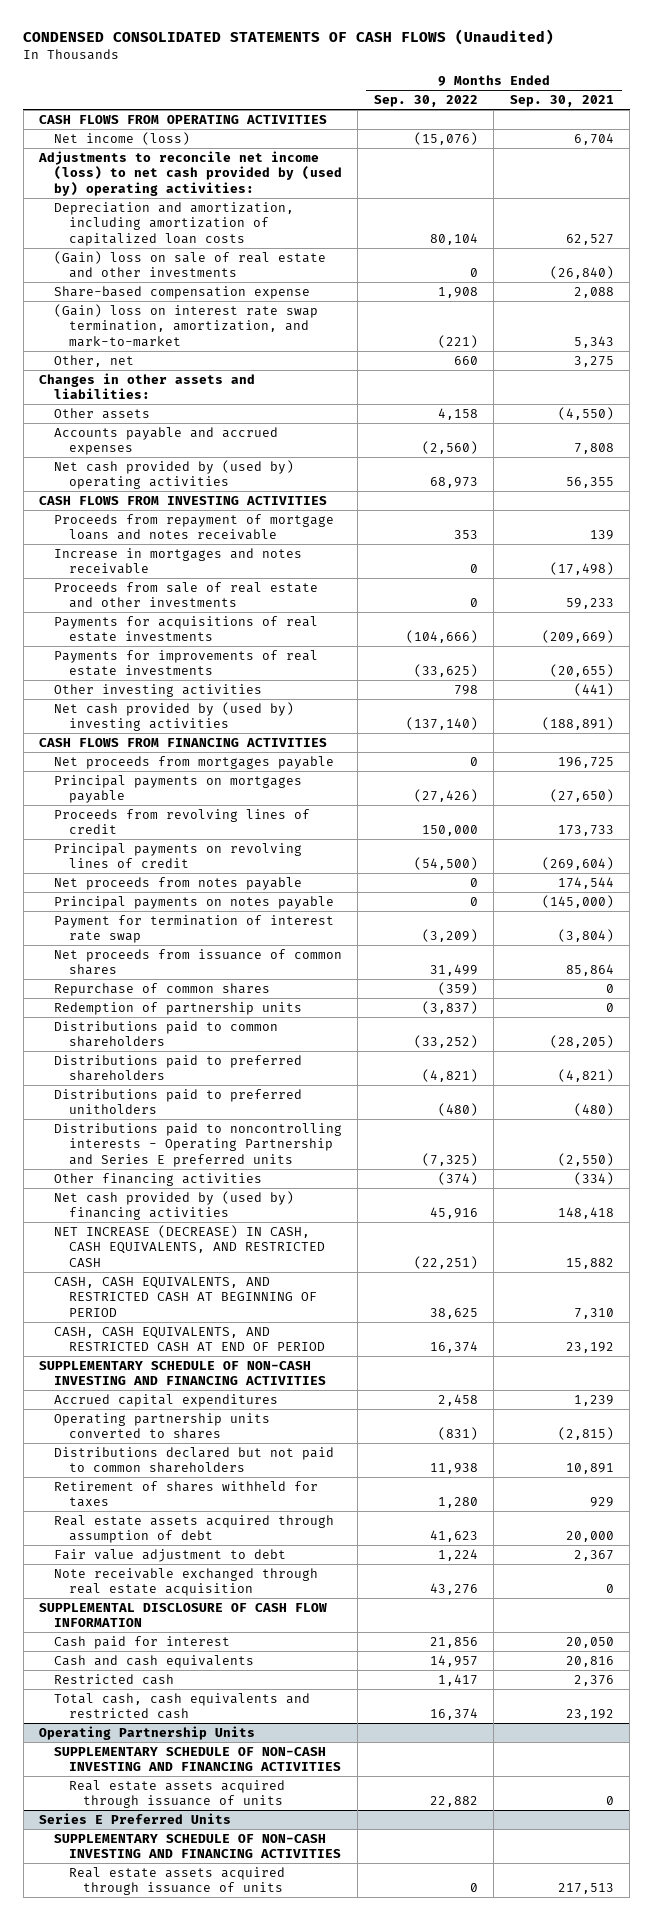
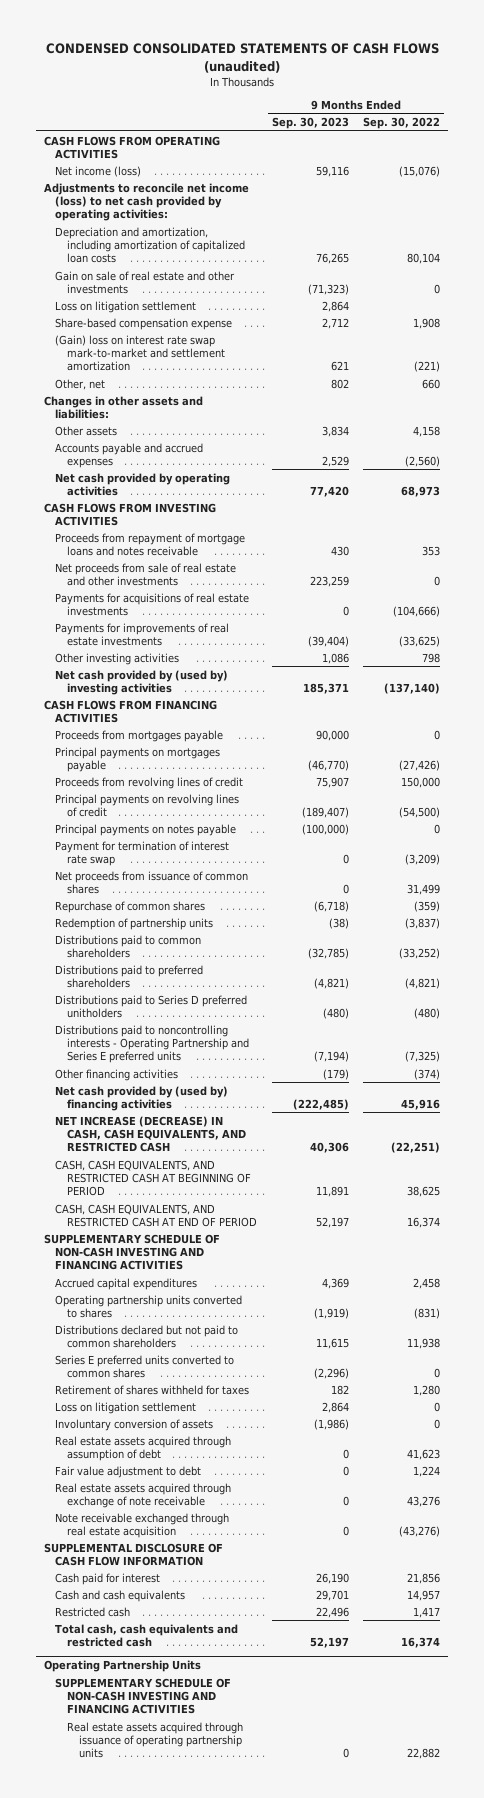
[23,29,555,46] CONDENSED CONSOLIDATED STATEMENTS OF CASH FLOWS (Unaudited) -> [45,43,439,73] CONDENSED CONSOLIDATED STATEMENTS OF CASH FLOWS (unaudited)
[509,95,614,108] Sep. 30, 2021 -> none
none -> [271,117,349,130] Sep. 30, 2023
[38,150,342,196] Adjustments to reconcile net income (loss) to net cash provided by (used by) operating activities: -> [43,182,249,222] Adjustments to reconcile net income (loss) to net cash provided by operating activities:
[53,250,326,279] (Gain) loss on sale of real estate and other investments -> [55,270,236,294] Gain on sale of real estate and other investments
none -> [55,300,197,313] Loss on litigation settlement
[53,303,318,347] (Gain) loss on interest rate swap termination, amortization, and mark-to-market -> [55,334,226,372] (Gain) loss on interest rate swap mark-to-market and settlement amortization
[53,459,294,490] Net cash provided by (used by) operating activities -> [55,472,231,496] Net cash provided by operating activities
[53,547,302,575] Increase in mortgages and notes receivable -> none
[53,581,318,609] Proceeds from sale of real estate and other investments -> [55,562,237,586] Net proceeds from sale of real estate and other investments
[53,755,334,769] Net proceeds from mortgages payable -> [55,729,224,742] Proceeds from mortgages payable
[53,876,302,890] Net proceeds from notes payable -> none
[53,1088,302,1115] Distributions paid to preferred unitholders -> [55,994,248,1018] Distributions paid to Series D preferred unitholders
none -> [55,1354,235,1378] Series E preferred units converted to common shares
none -> [55,1401,197,1414] Loss on litigation settlement
none -> [55,1418,214,1431] Involuntary conversion of assets
none -> [55,1482,232,1508] Real estate assets acquired through exchange of note receivable
[429,1583,478,1596] 43,276 -> [399,1525,441,1537] (43,276)
[39,1812,232,1824] Series E Preferred Units -> none
[53,1833,341,1859] SUPPLEMENTARY SCHEDULE OF NON-CASH INVESTING AND FINANCING ACTIVITIES -> none
[68,1866,285,1896] Real estate assets acquired through issuance of units -> none
[68,1779,285,1809] Real estate assets acquired through issuance of units -> [67,1721,244,1759] Real estate assets acquired through issuance of operating partnership units

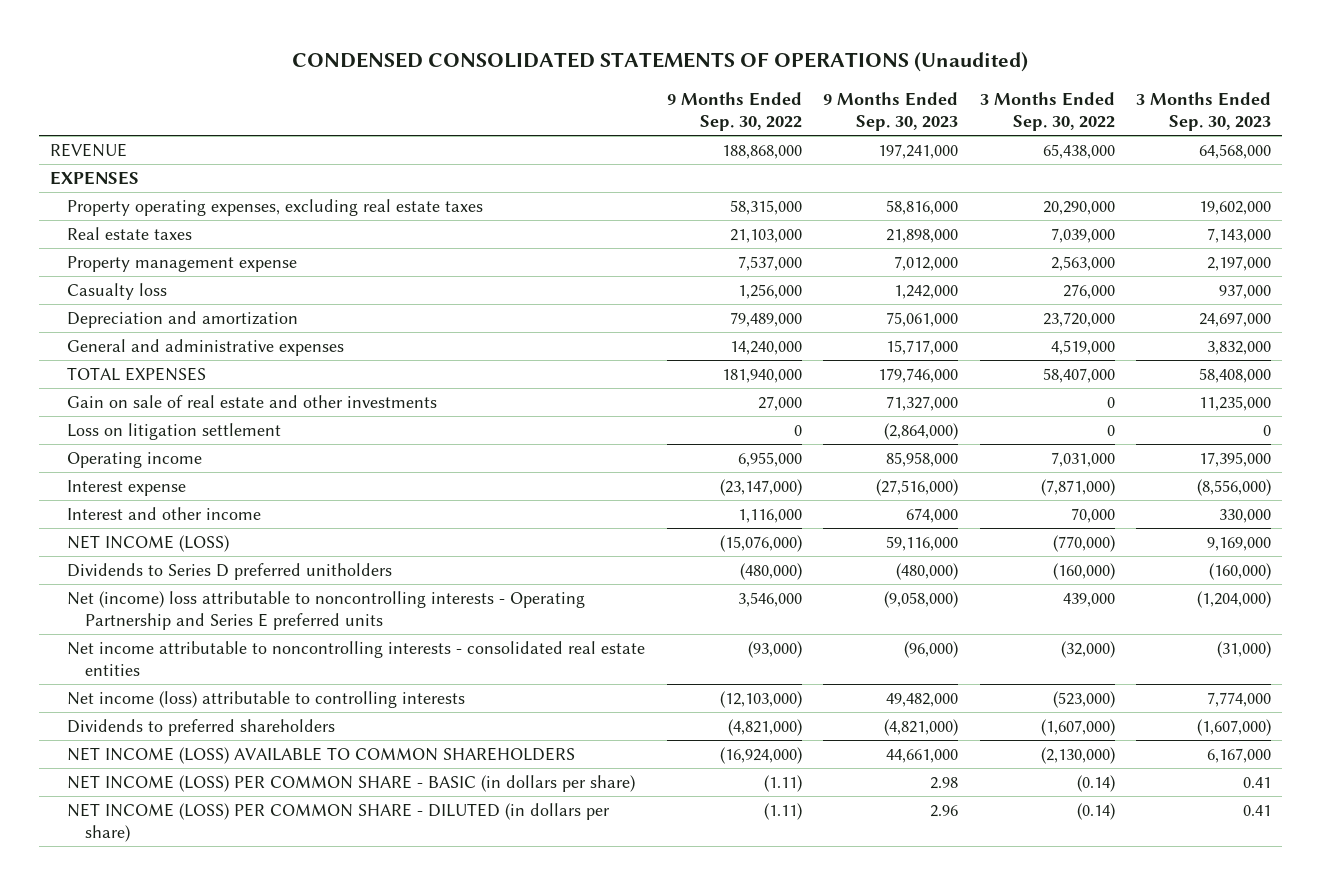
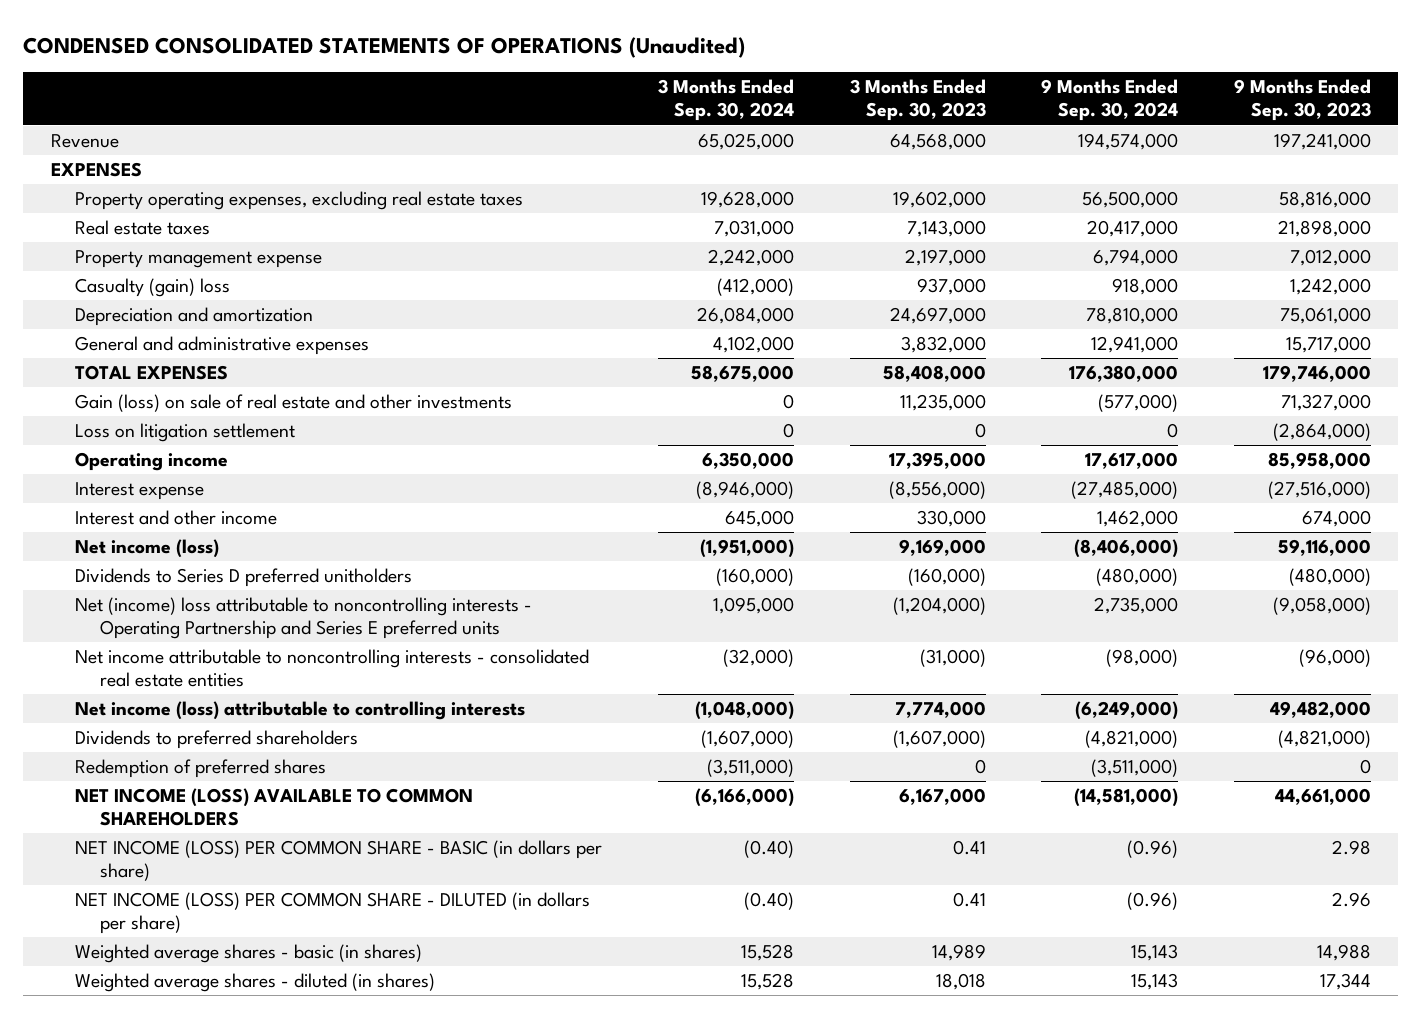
[666,92,802,132] 9 Months Ended Sep. 30, 2022 -> none
[979,92,1115,132] 3 Months Ended Sep. 30, 2022 -> none
none -> [657,79,794,122] 3 Months Ended Sep. 30, 2024
none -> [1041,79,1179,122] 9 Months Ended Sep. 30, 2024
[49,142,127,157] REVENUE -> [50,134,119,149] Revenue
[67,282,168,300] Casualty loss -> [75,278,231,298] Casualty (gain) loss
[67,394,438,408] Gain on sale of real estate and other investments -> [75,394,513,413] Gain (loss) on sale of real estate and other investments
[67,534,230,552] NET INCOME (LOSS) -> [75,539,220,559] Net income (loss)
none -> [75,759,327,779] Redemption of preferred shares
none -> [75,944,423,964] Weighted average shares - basic (in shares)
none -> [75,973,436,993] Weighted average shares - diluted (in shares)

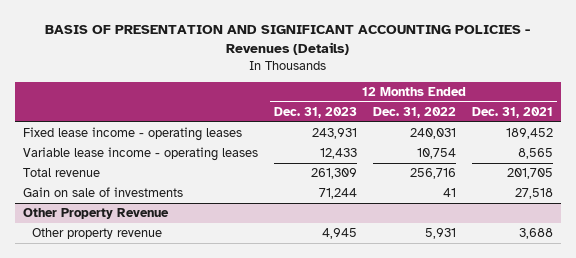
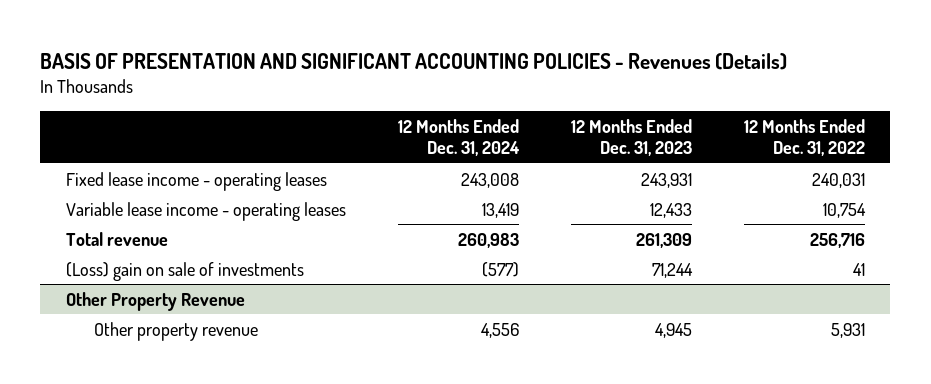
[472,107,554,119] Dec. 31, 2021 -> none
none -> [398,118,521,157] 12 Months Ended Dec. 31, 2024
[22,187,183,198] Gain on sale of investments -> [66,261,305,281] (Loss) gain on sale of investments

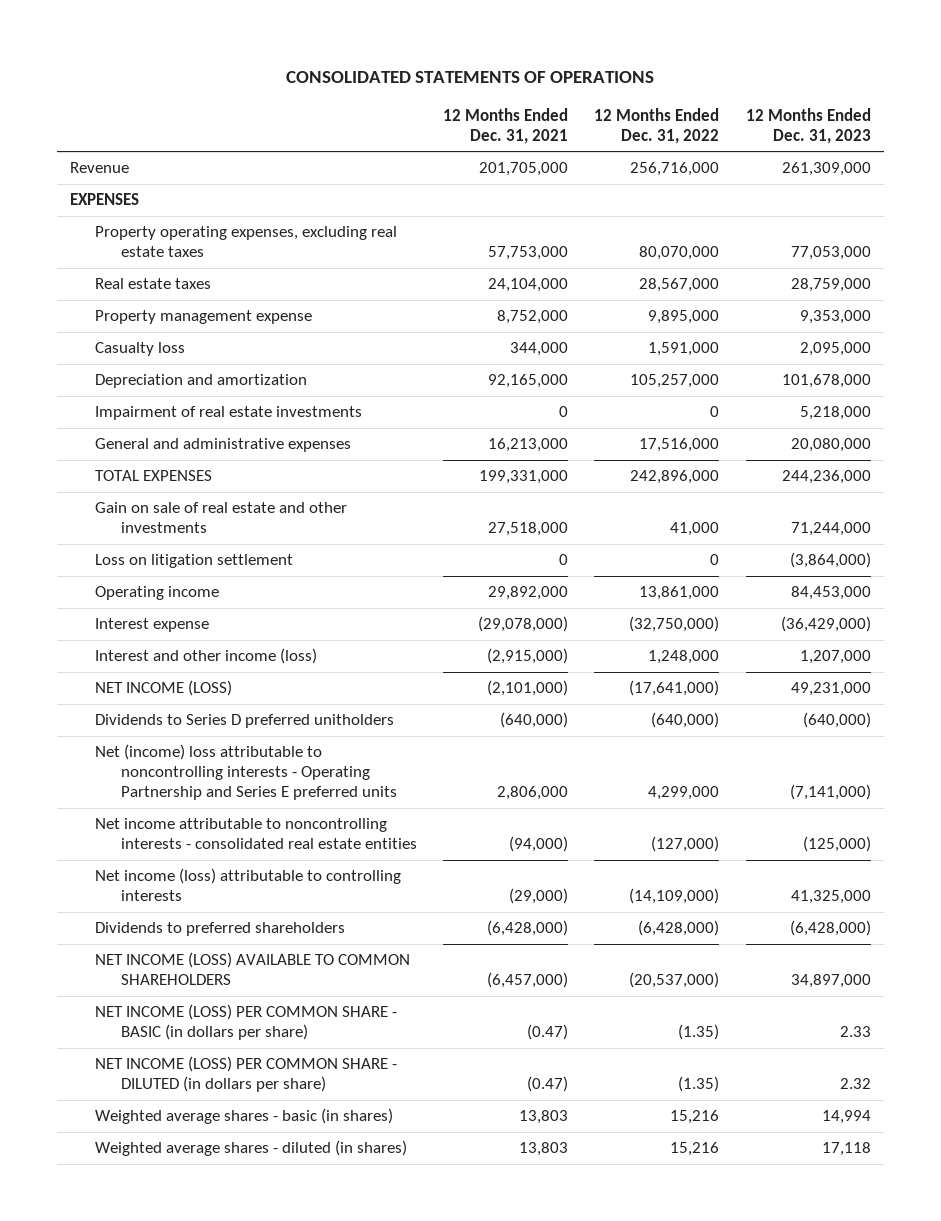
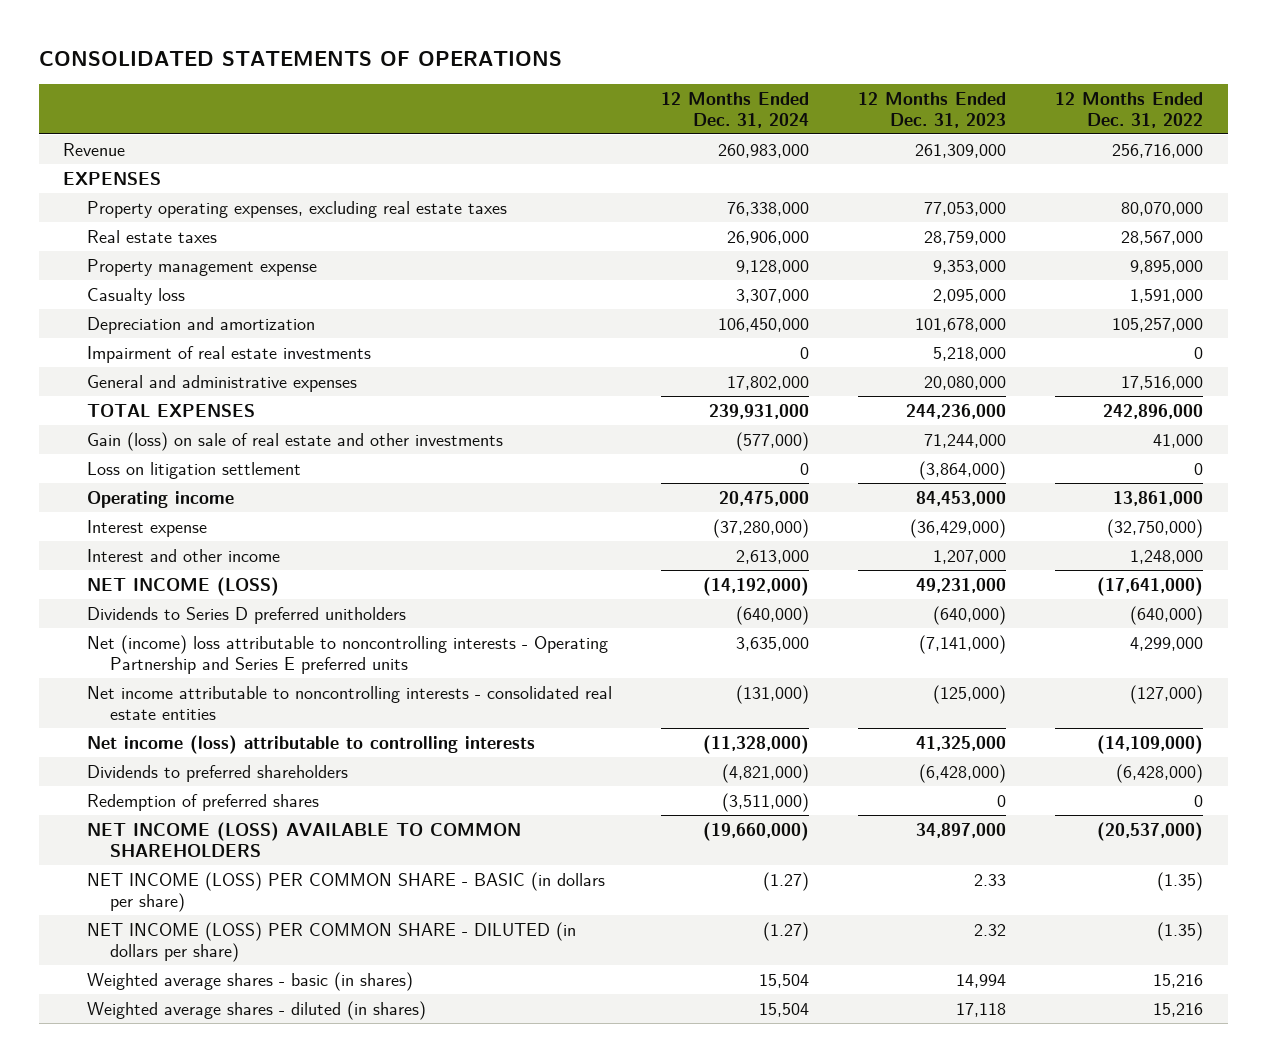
[443,107,569,144] 12 Months Ended Dec. 31, 2021 -> none
none -> [660,91,809,128] 12 Months Ended Dec. 31, 2024
[95,502,348,534] Gain on sale of real estate and other investments -> [86,431,503,451] Gain (loss) on sale of real estate and other investments
[95,648,318,665] Interest and other income (loss) -> [86,548,280,562] Interest and other income
none -> [86,793,319,811] Redemption of preferred shares

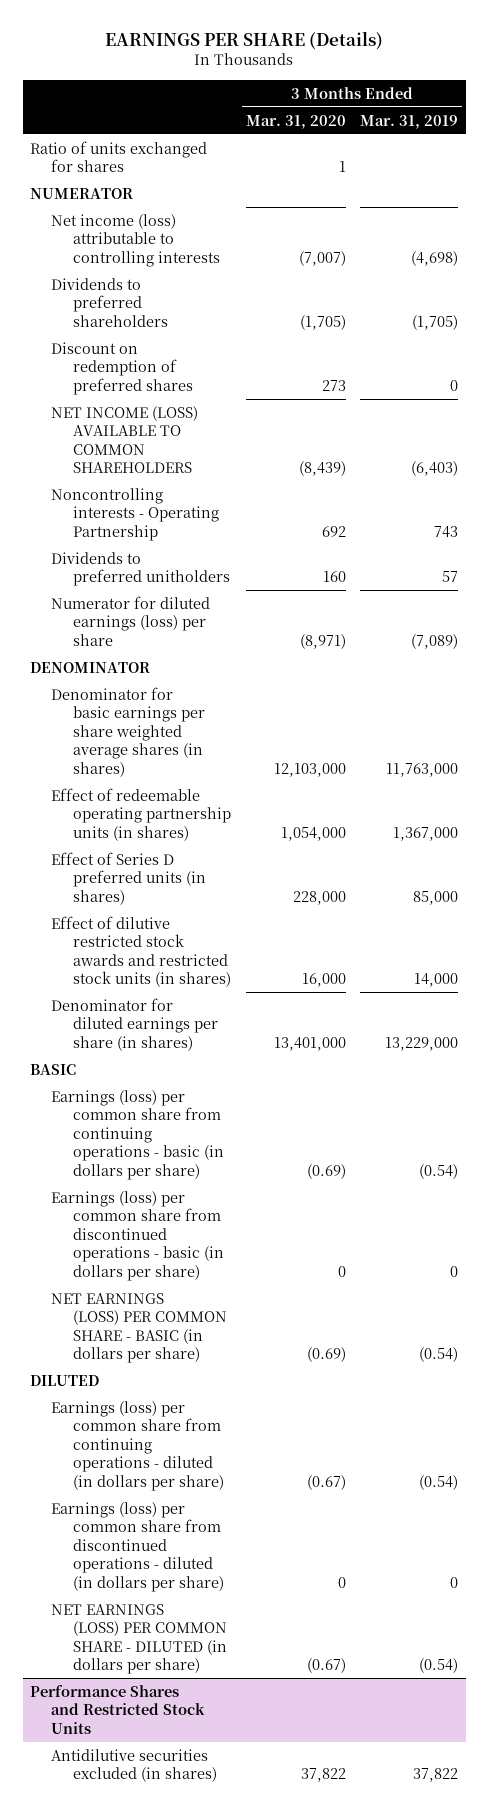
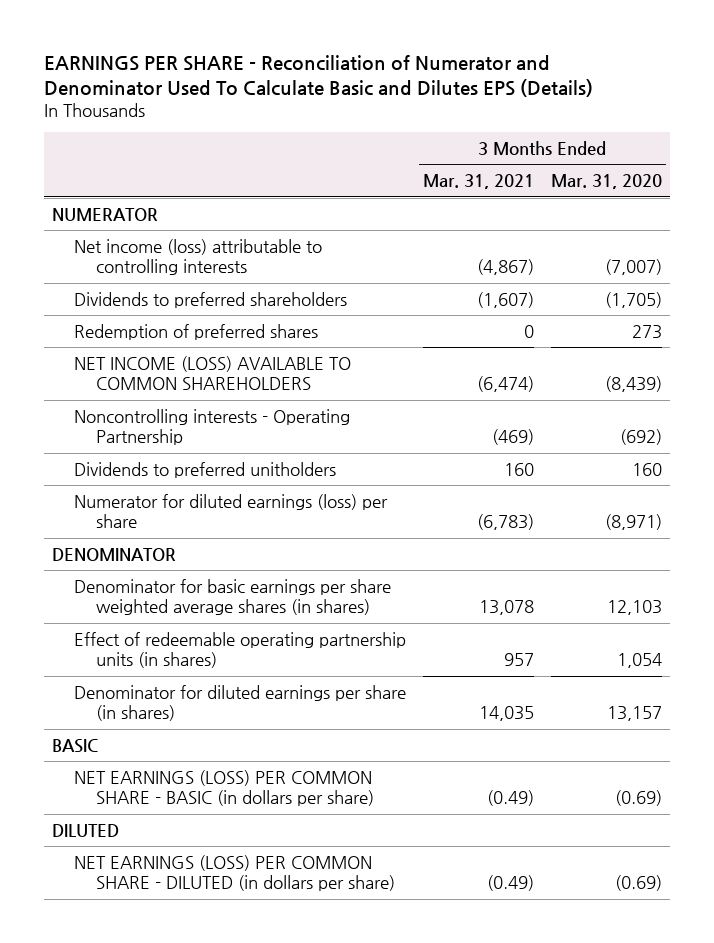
[105,30,384,50] EARNINGS PER SHARE (Details) -> [43,54,593,98] EARNINGS PER SHARE - Reconciliation of Numerator and Denominator Used To Calculate Basic and Dilutes EPS (Details)
[360,114,459,129] Mar. 31, 2019 -> none
none -> [422,174,534,190] Mar. 31, 2021
[30,140,208,173] Ratio of units exchanged for shares -> none
[51,341,193,395] Discount on redemption of preferred shares -> [73,323,318,340] Redemption of preferred shares
[321,525,346,537] 692 -> [619,429,662,446] (692)
[51,851,206,905] Effect of Series D preferred units (in shares) -> none
[51,915,231,988] Effect of dilutive restricted stock awards and restricted stock units (in shares) -> none
[273,762,346,777] 12,103,000 -> [606,600,662,616] 12,103
[280,826,346,841] 1,054,000 -> [616,653,662,669] 1,054
[273,1036,346,1051] 13,401,000 -> [606,706,662,722] 13,157
[51,1089,224,1180] Earnings (loss) per common share from continuing operations - basic (in dollars per share) -> none
[51,1190,224,1281] Earnings (loss) per common share from discontinued operations - basic (in dollars per share) -> none
[51,1400,224,1491] Earnings (loss) per common share from continuing operations - diluted (in dollars per share) -> none
[51,1501,224,1592] Earnings (loss) per common share from discontinued operations - diluted (in dollars per share) -> none
[30,1684,206,1734] Performance Shares and Restricted Stock Units -> none
[51,1748,217,1783] Antidilutive securities excluded (in shares) -> none
[306,1658,346,1674] (0.67) -> [614,875,662,892] (0.69)

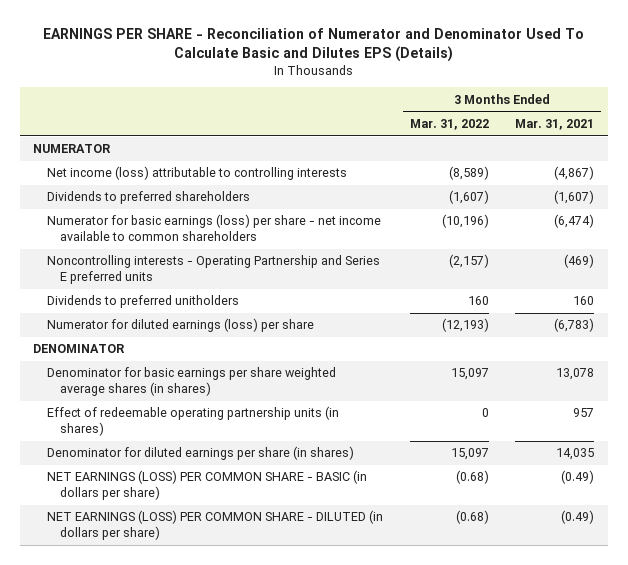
[550,174,662,190] Mar. 31, 2020 -> none
none -> [409,119,489,131] Mar. 31, 2022
[73,323,318,340] Redemption of preferred shares -> none
[73,355,351,391] NET INCOME (LOSS) AVAILABLE TO COMMON SHAREHOLDERS -> [46,214,381,242] Numerator for basic earnings (loss) per share - net income available to common shareholders
[73,408,350,446] Noncontrolling interests - Operating Partnership -> [46,255,380,285] Noncontrolling interests - Operating Partnership and Series E preferred units
[51,738,98,753] BASIC -> none
[51,823,119,837] DILUTED -> none

